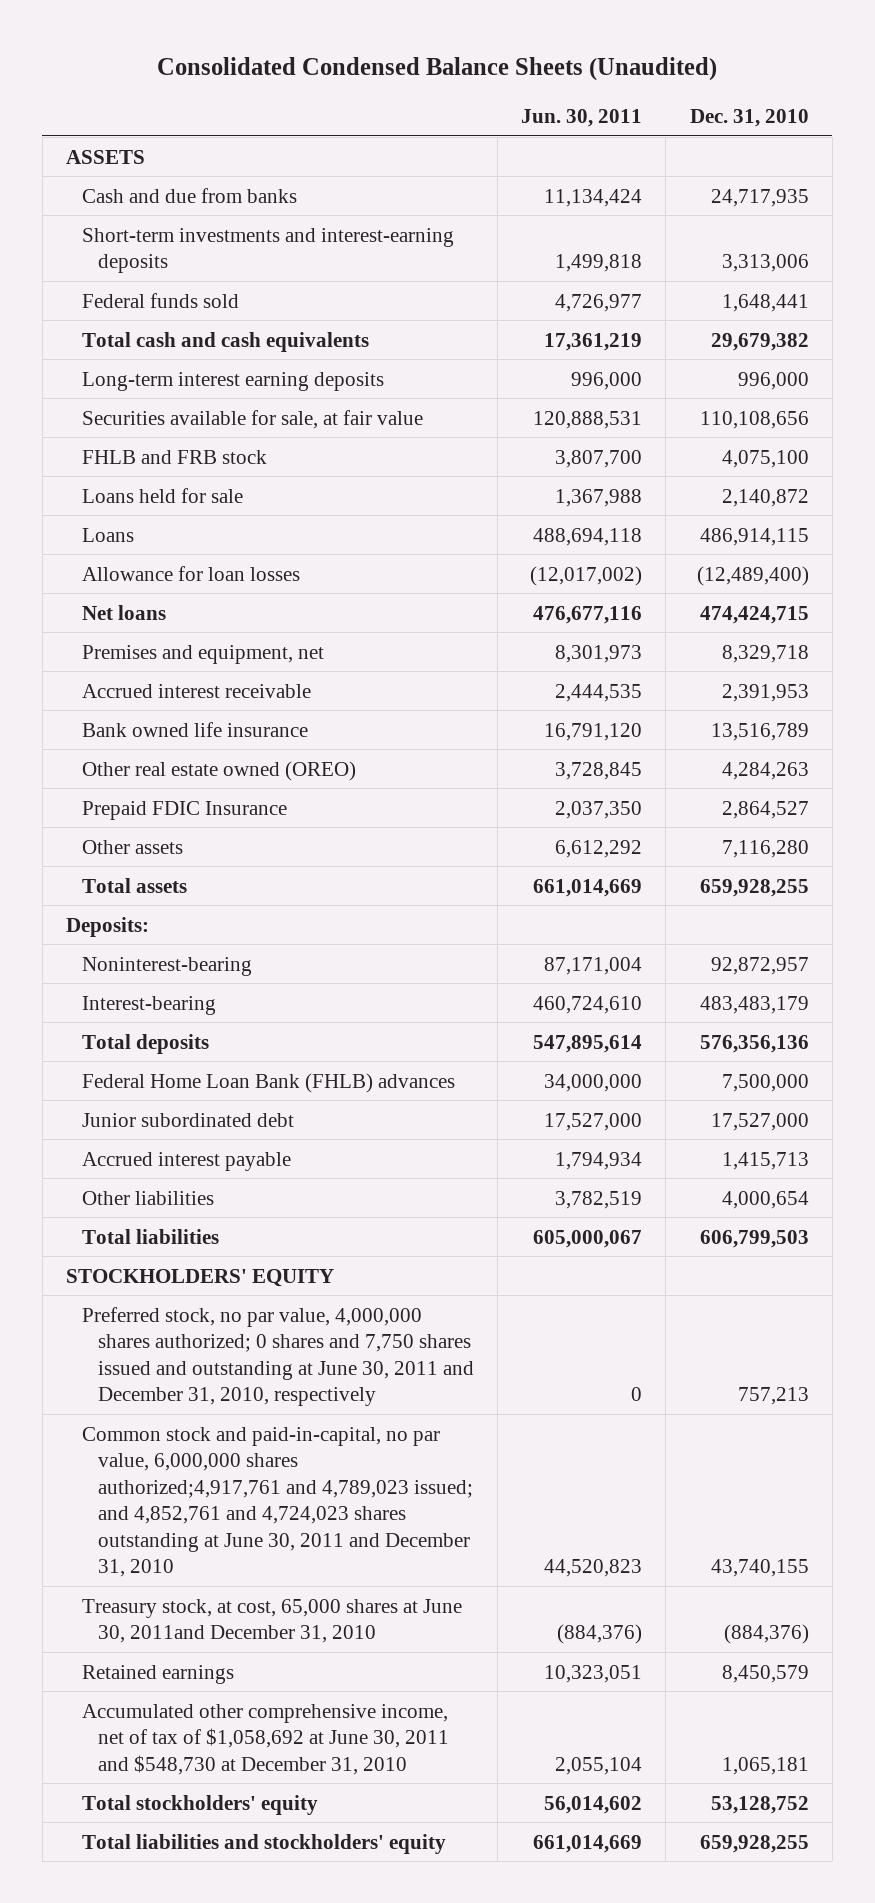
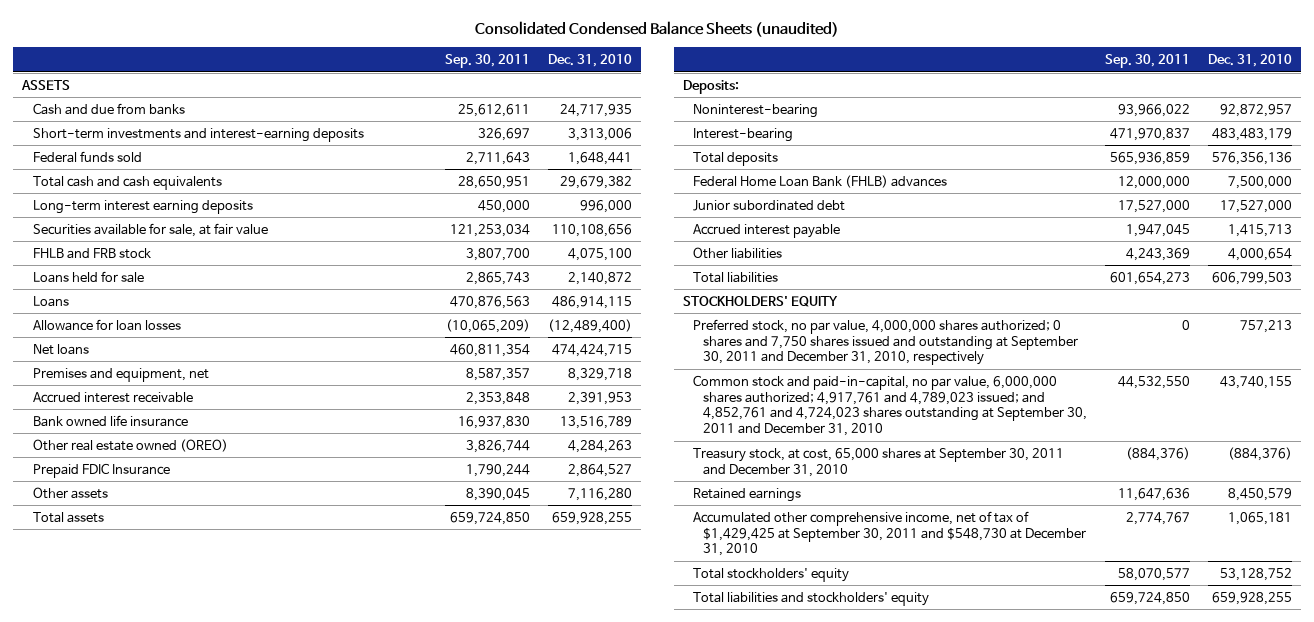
[157,57,718,82] Consolidated Condensed Balance Sheets (Unaudited) -> [475,20,840,37] Consolidated Condensed Balance Sheets (unaudited)
[521,109,643,128] Jun. 30, 2011 -> none
none -> [444,54,530,69] Sep. 30, 2011
[81,1306,474,1407] Preferred stock, no par value, 4,000,000 shares authorized; 0 shares and 7,750 shares issued and outstanding at June 30, 2011 and December 31, 2010, respectively -> [692,318,1078,366] Preferred stock, no par value, 4,000,000 shares authorized; 0 shares and 7,750 shares issued and outstanding at September 30, 2011 and December 31, 2010, respectively
[81,1426,473,1578] Common stock and paid-in-capital, no par value, 6,000,000 shares authorized;4,917,761 and 4,789,023 issued; and 4,852,761 and 4,724,023 shares outstanding at June 30, 2011 and December 31, 2010 -> [692,374,1087,437] Common stock and paid-in-capital, no par value, 6,000,000 shares authorized; 4,917,761 and 4,789,023 issued; and 4,852,761 and 4,724,023 shares outstanding at September 30, 2011 and December 31, 2010
[81,1598,462,1644] Treasury stock, at cost, 65,000 shares at June 30, 2011and December 31, 2010 -> [692,447,1064,477] Treasury stock, at cost, 65,000 shares at September 30, 2011 and December 31, 2010
[81,1703,449,1775] Accumulated other comprehensive income, net of tax of $1,058,692 at June 30, 2011 and $548,730 at December 31, 2010 -> [692,510,1086,557] Accumulated other comprehensive income, net of tax of $1,429,425 at September 30, 2011 and $548,730 at December 31, 2010

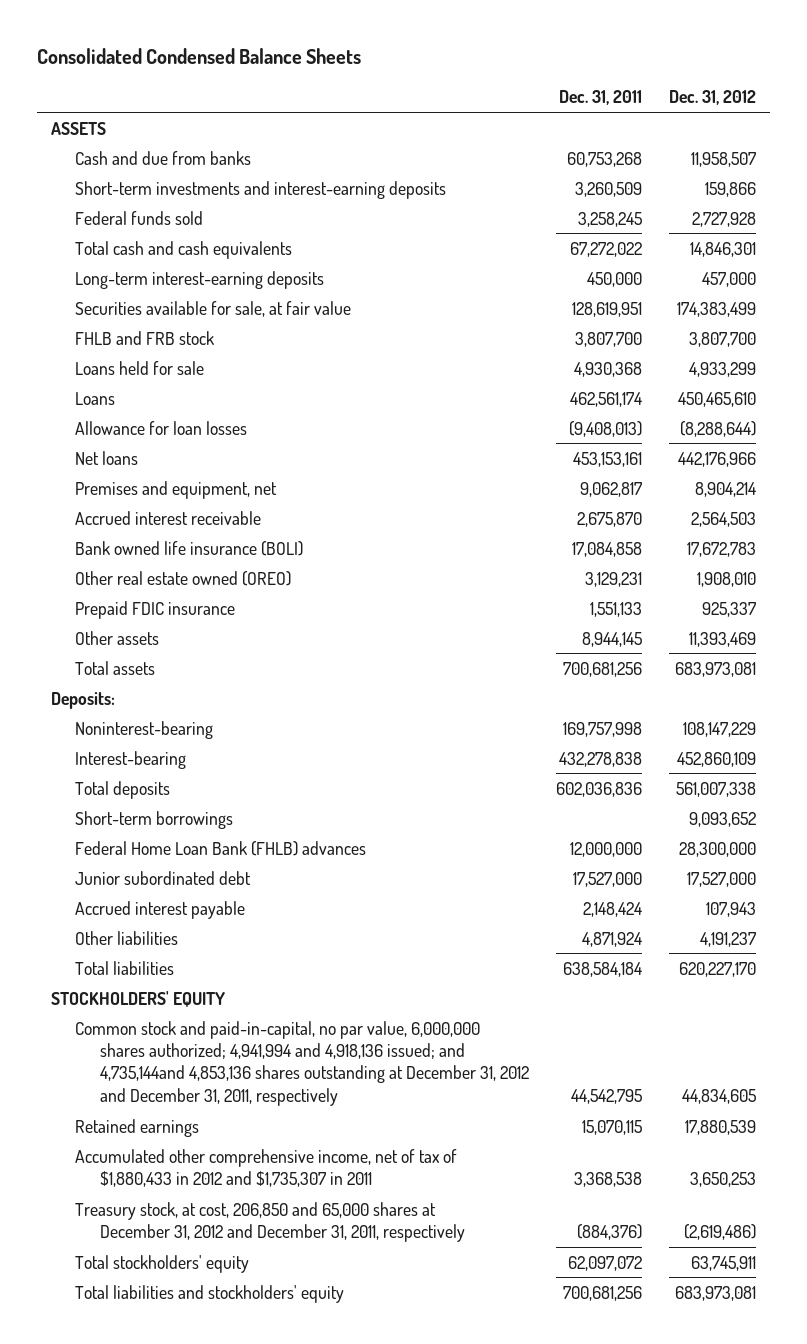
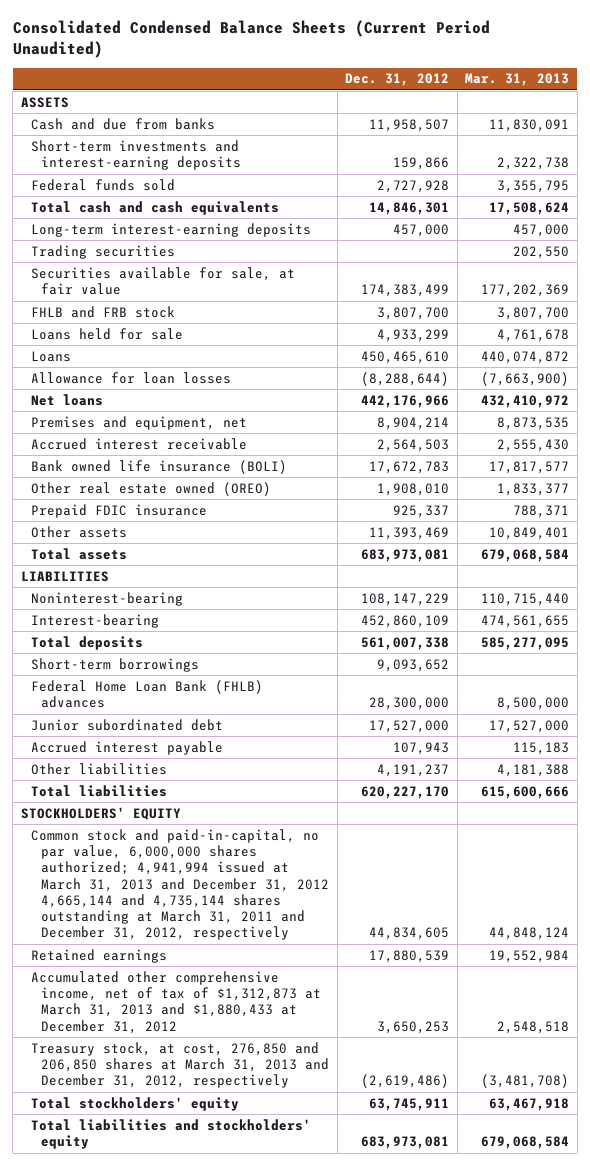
[37,48,362,65] Consolidated Condensed Balance Sheets -> [12,20,490,59] Consolidated Condensed Balance Sheets (Current Period Unaudited)
[559,90,643,106] Dec. 31, 2011 -> none
none -> [465,73,570,87] Mar. 31, 2013
none -> [30,244,175,259] Trading securities
[50,691,115,709] Deposits: -> none
none -> [20,570,109,582] LIABILITIES
[75,1020,529,1106] Common stock and paid-in-capital, no par value, 6,000,000 shares authorized; 4,941,994 and 4,918,136 issued; and 4,735,144and 4,853,136 shares outstanding at December 31, 2012 and December 31, 2011, respectively -> [30,828,330,941] Common stock and paid-in-capital, no par value, 6,000,000 shares authorized; 4,941,994 issued at March 31, 2013 and December 31, 2012 4,665,144 and 4,735,144 shares outstanding at March 31, 2011 and December 31, 2012, respectively
[75,1148,458,1188] Accumulated other comprehensive income, net of tax of $1,880,433 in 2012 and $1,735,307 in 2011 -> [30,970,322,1034] Accumulated other comprehensive income, net of tax of $1,312,873 at March 31, 2013 and $1,880,433 at December 31, 2012
[75,1201,465,1243] Treasury stock, at cost, 206,850 and 65,000 shares at December 31, 2012 and December 31, 2011, respectively -> [30,1041,330,1089] Treasury stock, at cost, 276,850 and 206,850 shares at March 31, 2013 and December 31, 2012, respectively

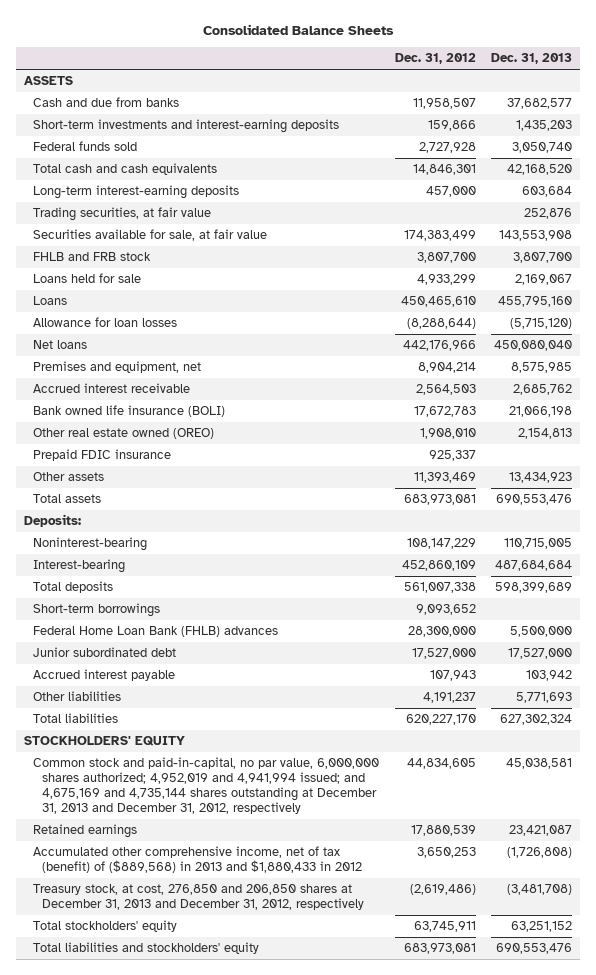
[12,20,490,59] Consolidated Condensed Balance Sheets (Current Period Unaudited) -> [202,23,394,35] Consolidated Balance Sheets
[465,73,570,87] Mar. 31, 2013 -> none
none -> [491,53,573,65] Dec. 31, 2013
[30,244,175,259] Trading securities -> [33,207,212,222] Trading securities, at fair value
[20,570,109,582] LIABILITIES -> none
none -> [23,514,81,528] Deposits:
[30,828,330,941] Common stock and paid-in-capital, no par value, 6,000,000 shares authorized; 4,941,994 issued at March 31, 2013 and December 31, 2012 4,665,144 and 4,735,144 shares outstanding at March 31, 2011 and December 31, 2012, respectively -> [33,757,380,815] Common stock and paid-in-capital, no par value, 6,000,000 shares authorized; 4,952,019 and 4,941,994 issued; and 4,675,169 and 4,735,144 shares outstanding at December 31, 2013 and December 31, 2012, respectively
[30,970,322,1034] Accumulated other comprehensive income, net of tax of $1,312,873 at March 31, 2013 and $1,880,433 at December 31, 2012 -> [33,846,363,874] Accumulated other comprehensive income, net of tax (benefit) of ($889,568) in 2013 and $1,880,433 in 2012
[30,1041,330,1089] Treasury stock, at cost, 276,850 and 206,850 shares at March 31, 2013 and December 31, 2012, respectively -> [33,884,365,911] Treasury stock, at cost, 276,850 and 206,850 shares at December 31, 2013 and December 31, 2012, respectively

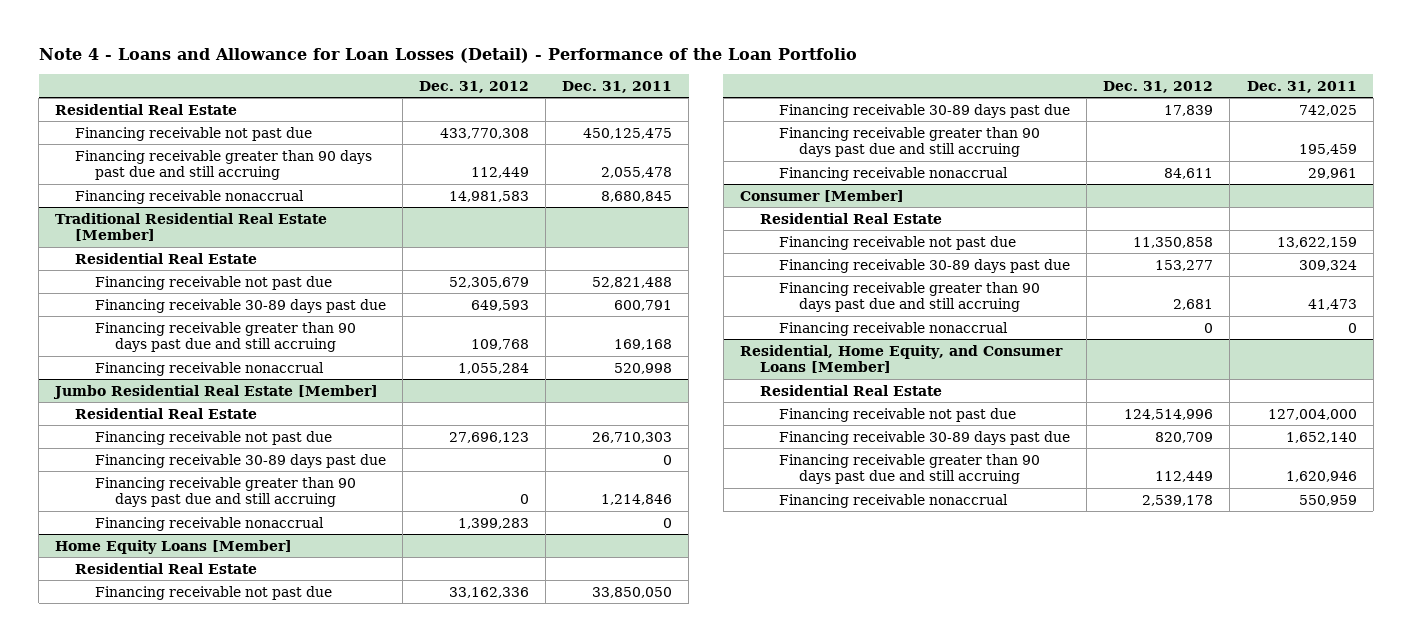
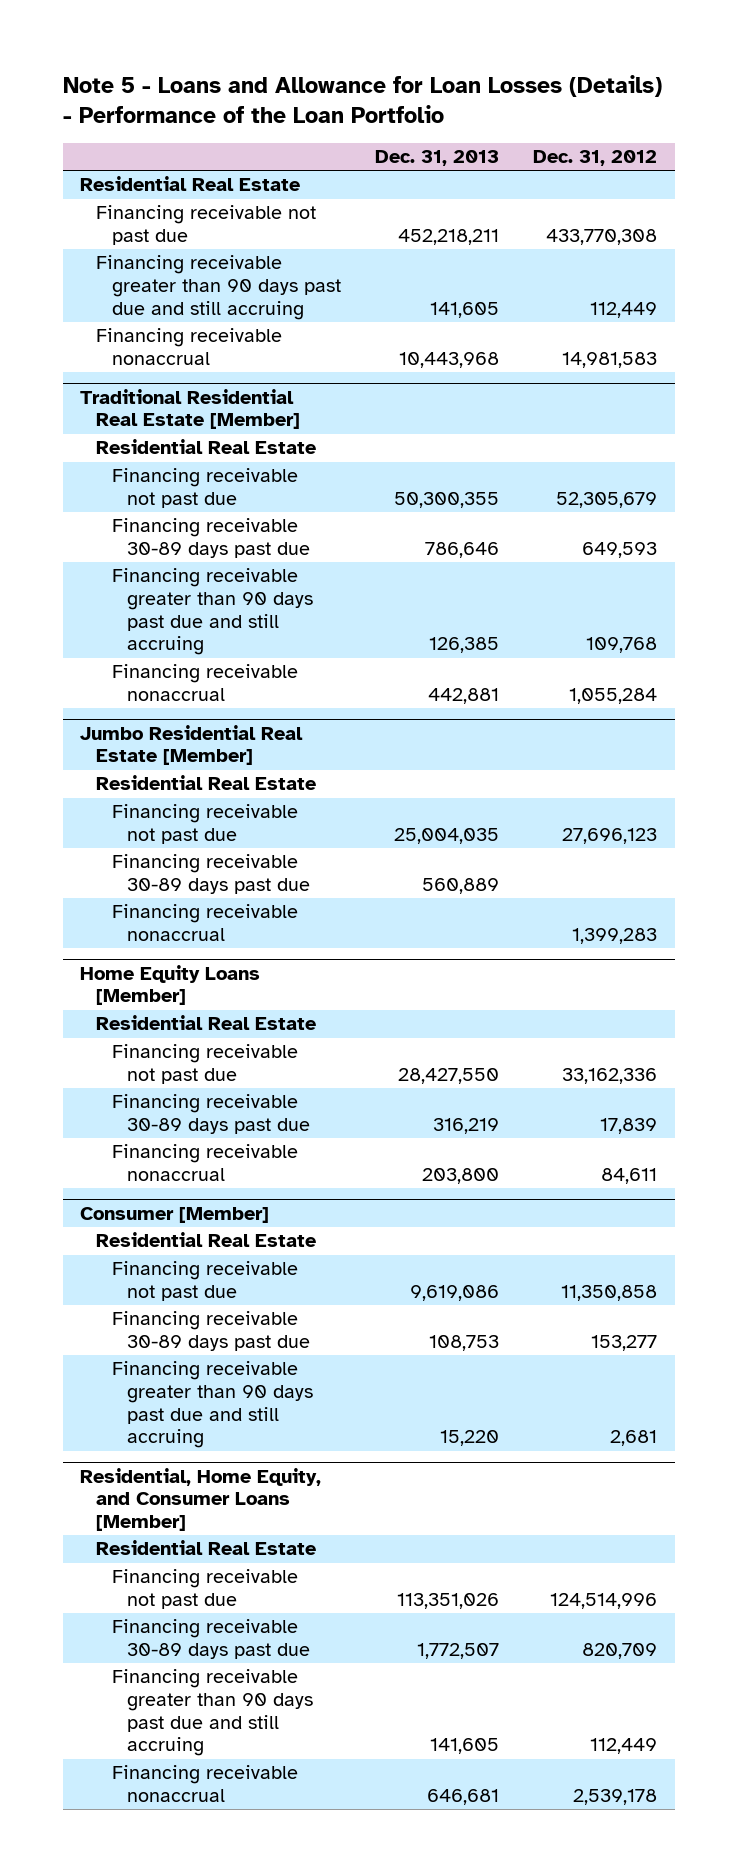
[38,48,857,64] Note 4 - Loans and Allowance for Loan Losses (Detail) - Performance of the Loan Portfolio -> [62,74,662,124] Note 5 - Loans and Allowance for Loan Losses (Details) - Performance of the Loan Portfolio
[562,80,673,93] Dec. 31, 2011 -> none
none -> [374,150,499,167] Dec. 31, 2013
[94,476,356,507] Financing receivable greater than 90 days past due and still accruing -> none
[779,126,1041,157] Financing receivable greater than 90 days past due and still accruing -> none
[779,321,1009,336] Financing receivable nonaccrual -> none

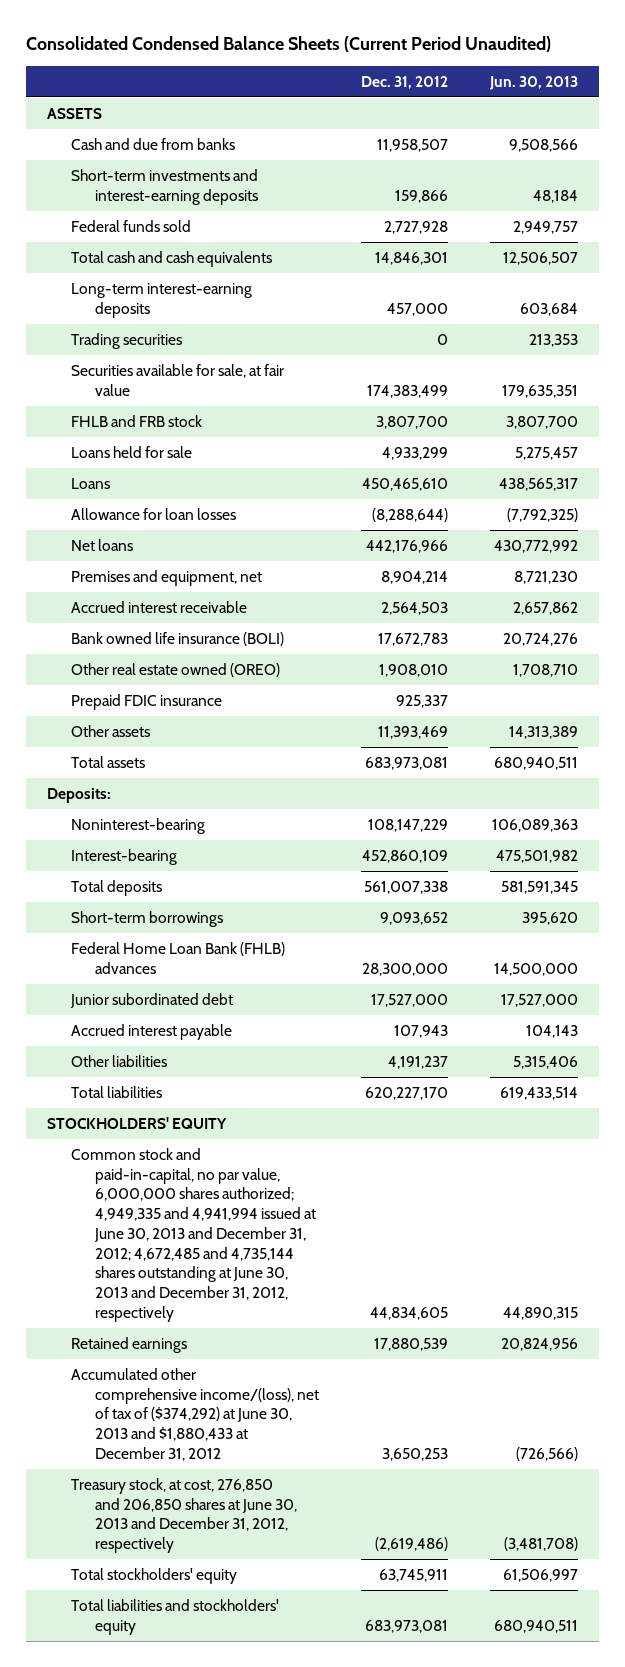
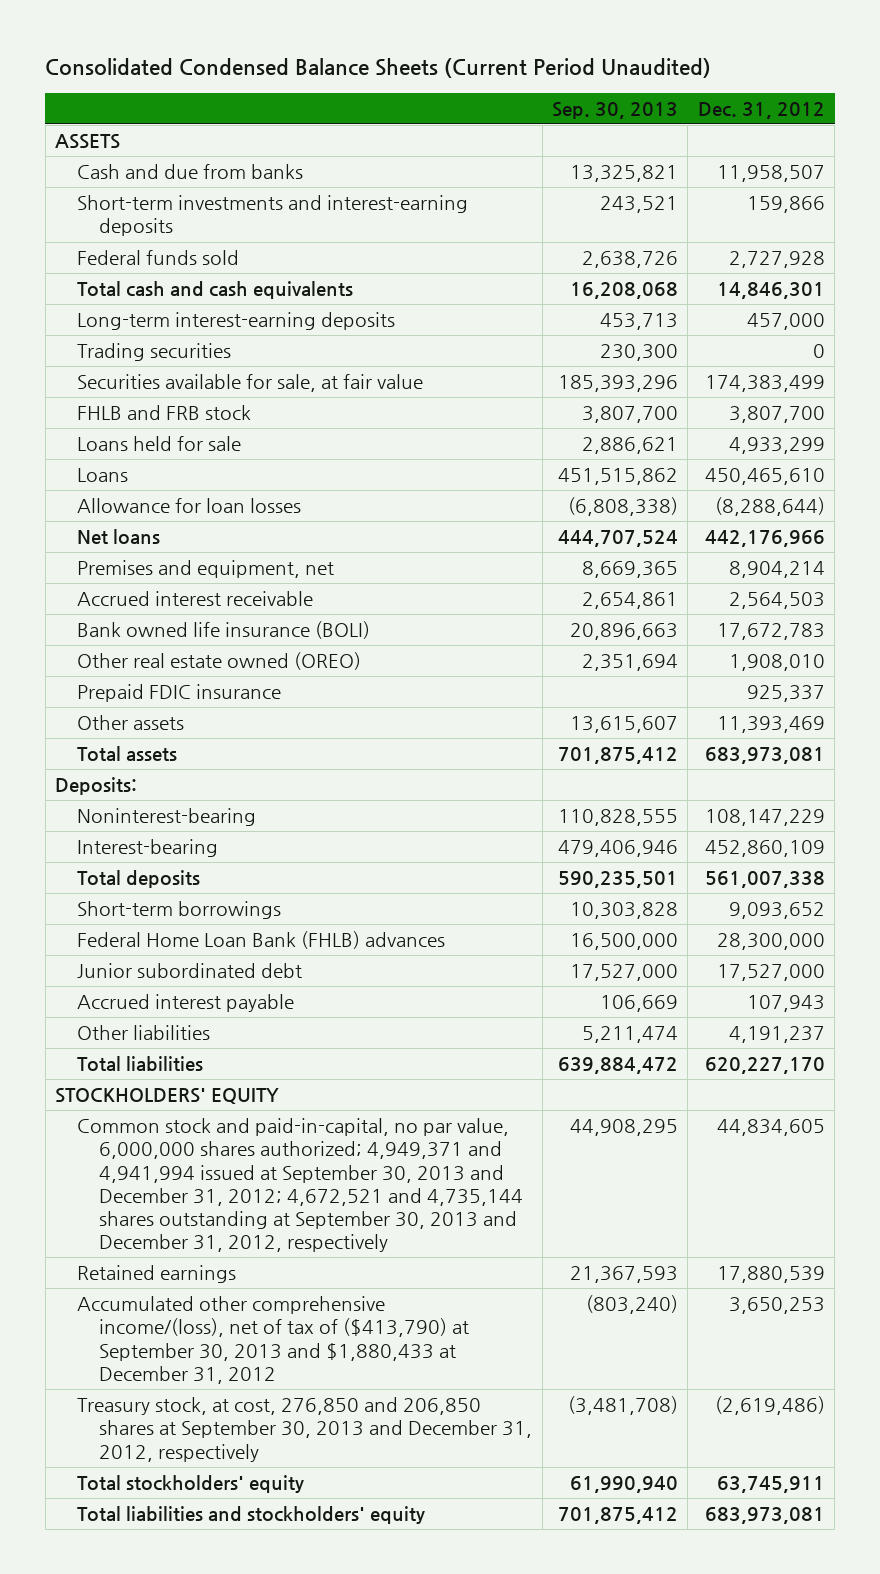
[489,75,579,90] Jun. 30, 2013 -> none
none -> [552,101,679,119] Sep. 30, 2013
[71,1147,317,1322] Common stock and paid-in-capital, no par value, 6,000,000 shares authorized; 4,949,335 and 4,941,994 issued at June 30, 2013 and December 31, 2012; 4,672,485 and 4,735,144 shares outstanding at June 30, 2013 and December 31, 2012, respectively -> [77,1118,524,1252] Common stock and paid-in-capital, no par value, 6,000,000 shares authorized; 4,949,371 and 4,941,994 issued at September 30, 2013 and December 31, 2012; 4,672,521 and 4,735,144 shares outstanding at September 30, 2013 and December 31, 2012, respectively
[71,1367,320,1461] Accumulated other comprehensive income/(loss), net of tax of ($374,292) at June 30, 2013 and $1,880,433 at December 31, 2012 -> [77,1296,470,1384] Accumulated other comprehensive income/(loss), net of tax of ($413,790) at September 30, 2013 and $1,880,433 at December 31, 2012
[71,1477,298,1554] Treasury stock, at cost, 276,850 and 206,850 shares at June 30, 2013 and December 31, 2012, respectively -> [77,1397,533,1462] Treasury stock, at cost, 276,850 and 206,850 shares at September 30, 2013 and December 31, 2012, respectively

